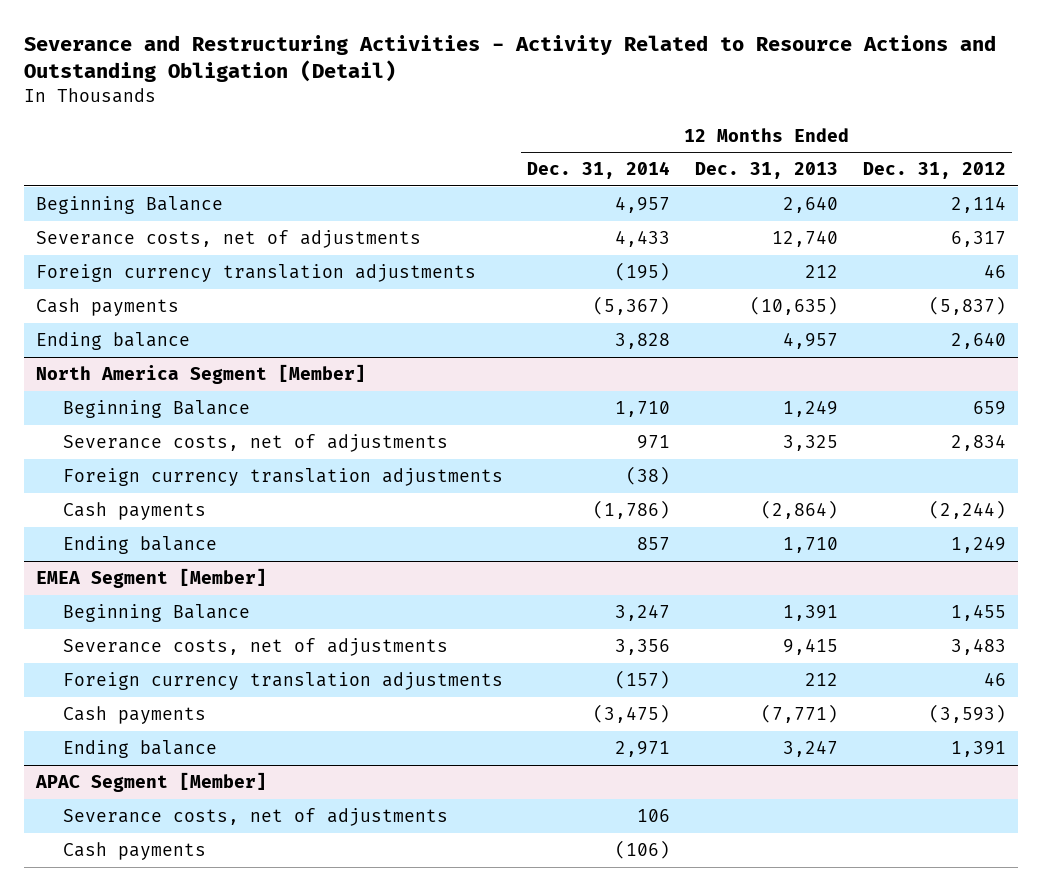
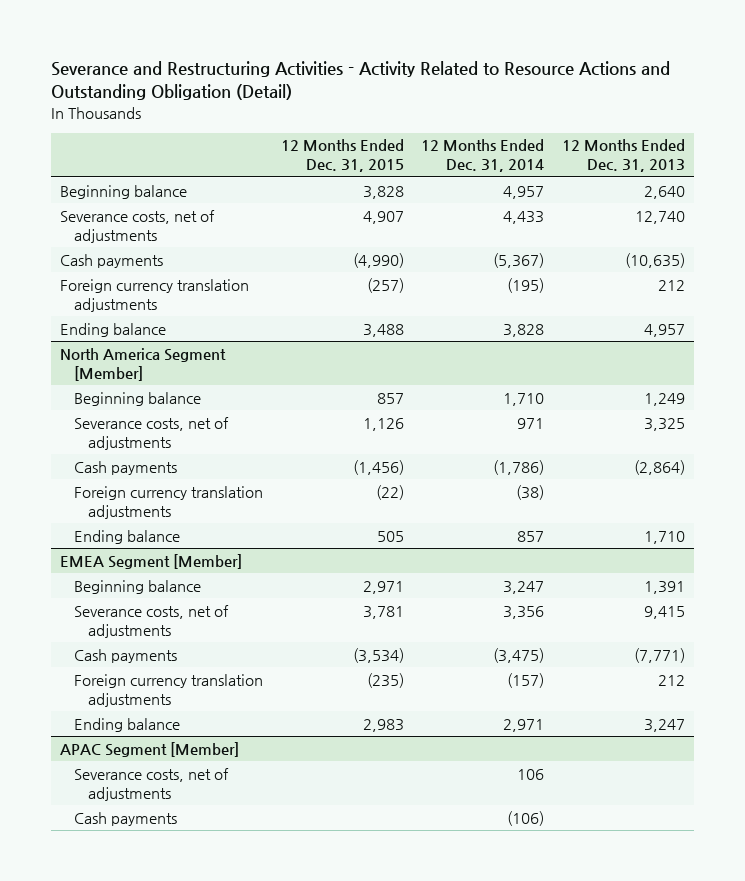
[862,162,1006,180] Dec. 31, 2012 -> none
none -> [280,139,404,173] 12 Months Ended Dec. 31, 2015
[36,195,224,214] Beginning Balance -> [60,184,188,199] Beginning balance
[36,263,477,282] Foreign currency translation adjustments -> [60,278,250,312] Foreign currency translation adjustments
[62,399,250,418] Beginning Balance -> [73,391,201,406] Beginning balance
[62,467,503,486] Foreign currency translation adjustments -> [73,485,263,519] Foreign currency translation adjustments
[62,603,250,622] Beginning Balance -> [73,579,201,594] Beginning balance
[62,671,503,690] Foreign currency translation adjustments -> [73,673,263,707] Foreign currency translation adjustments

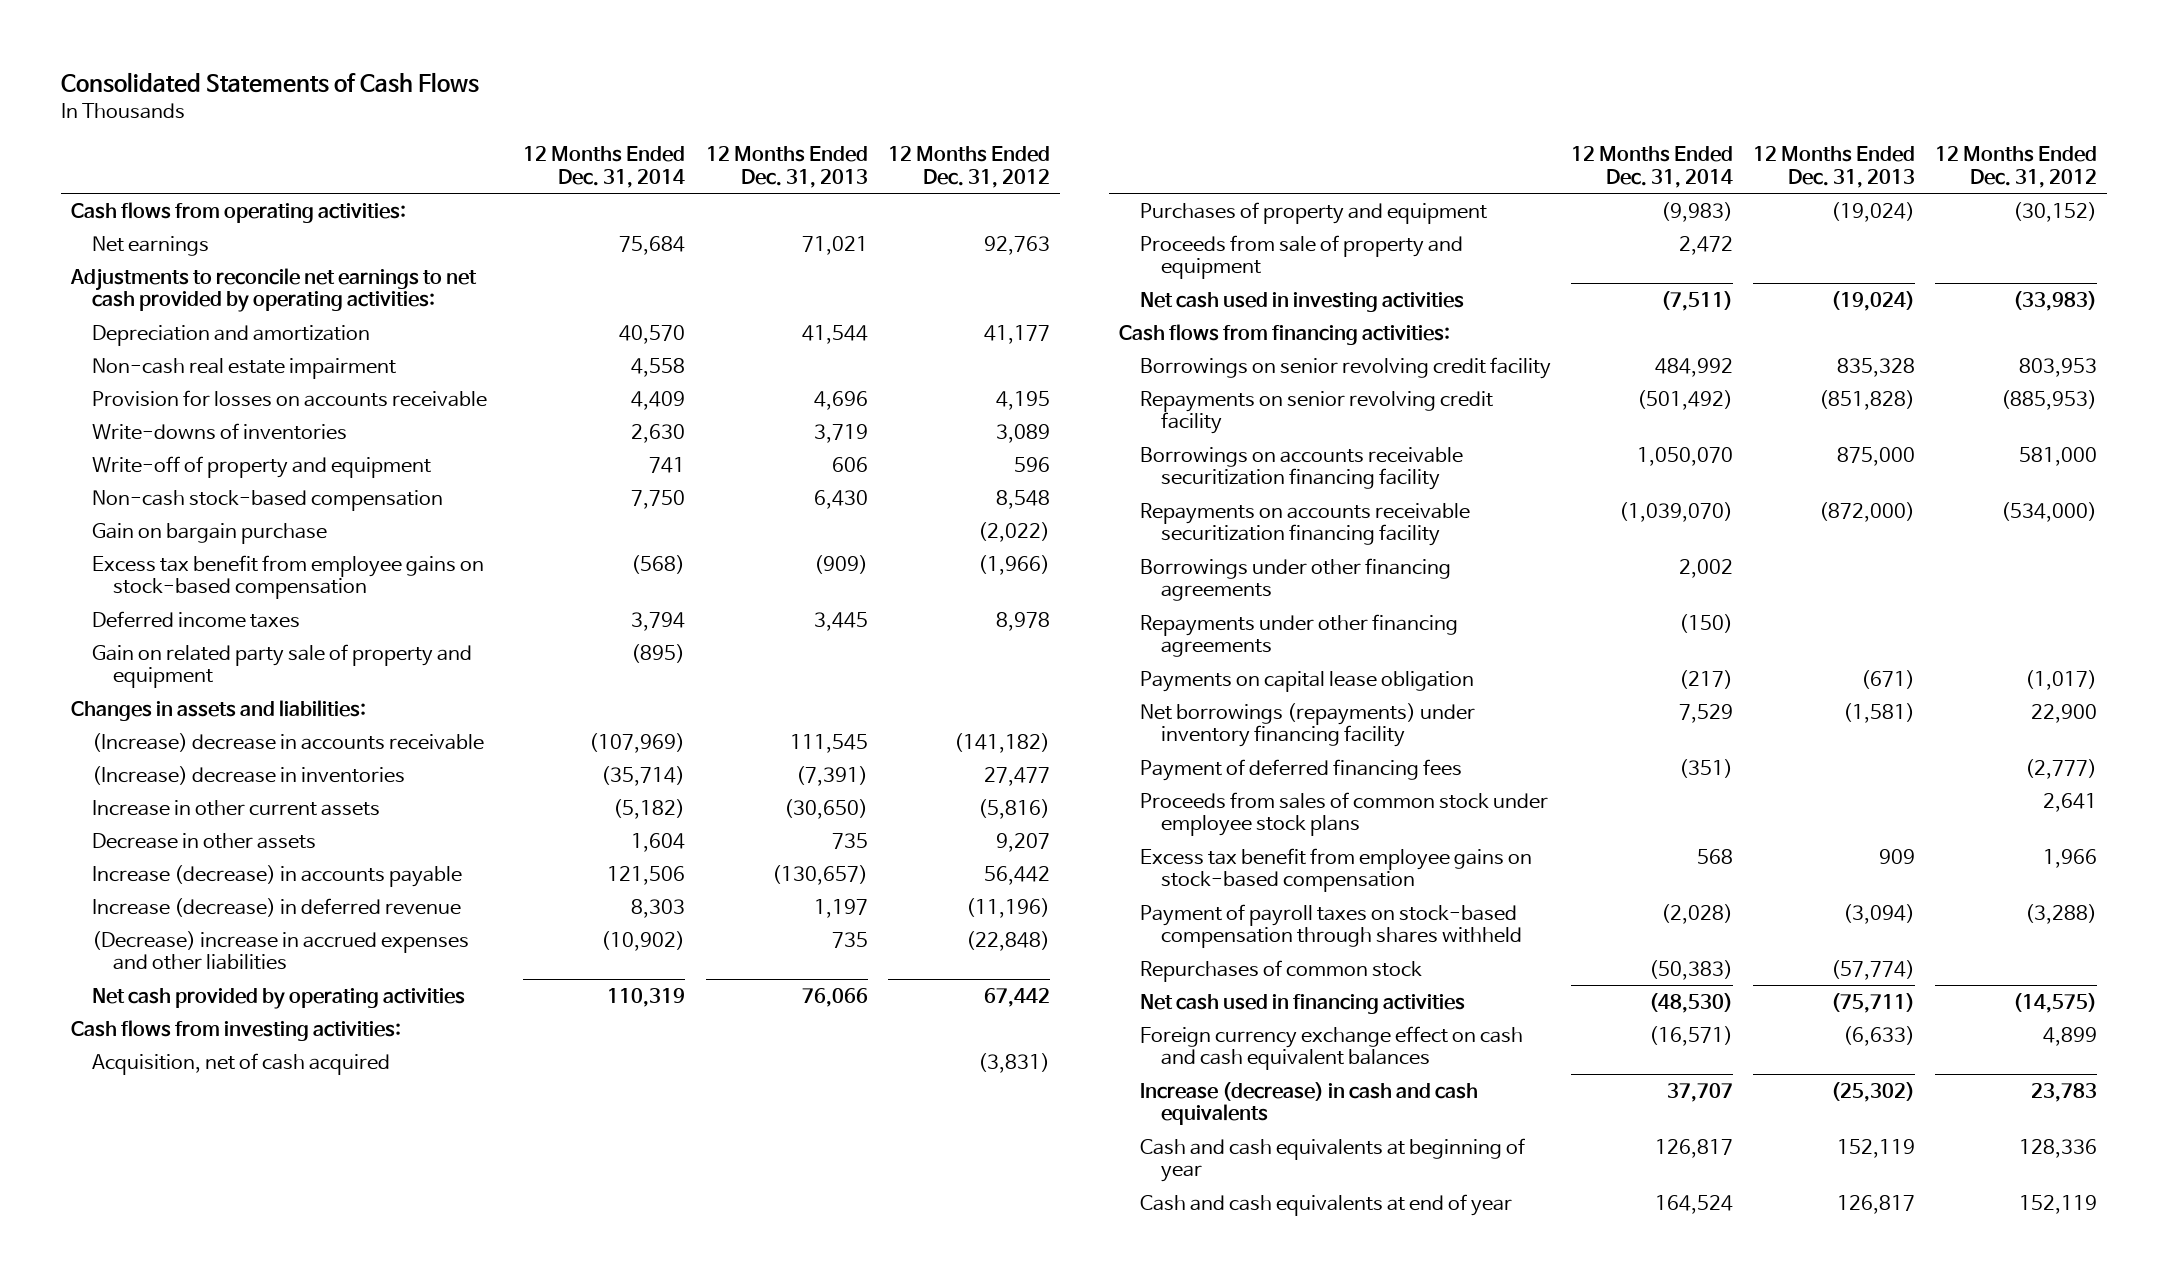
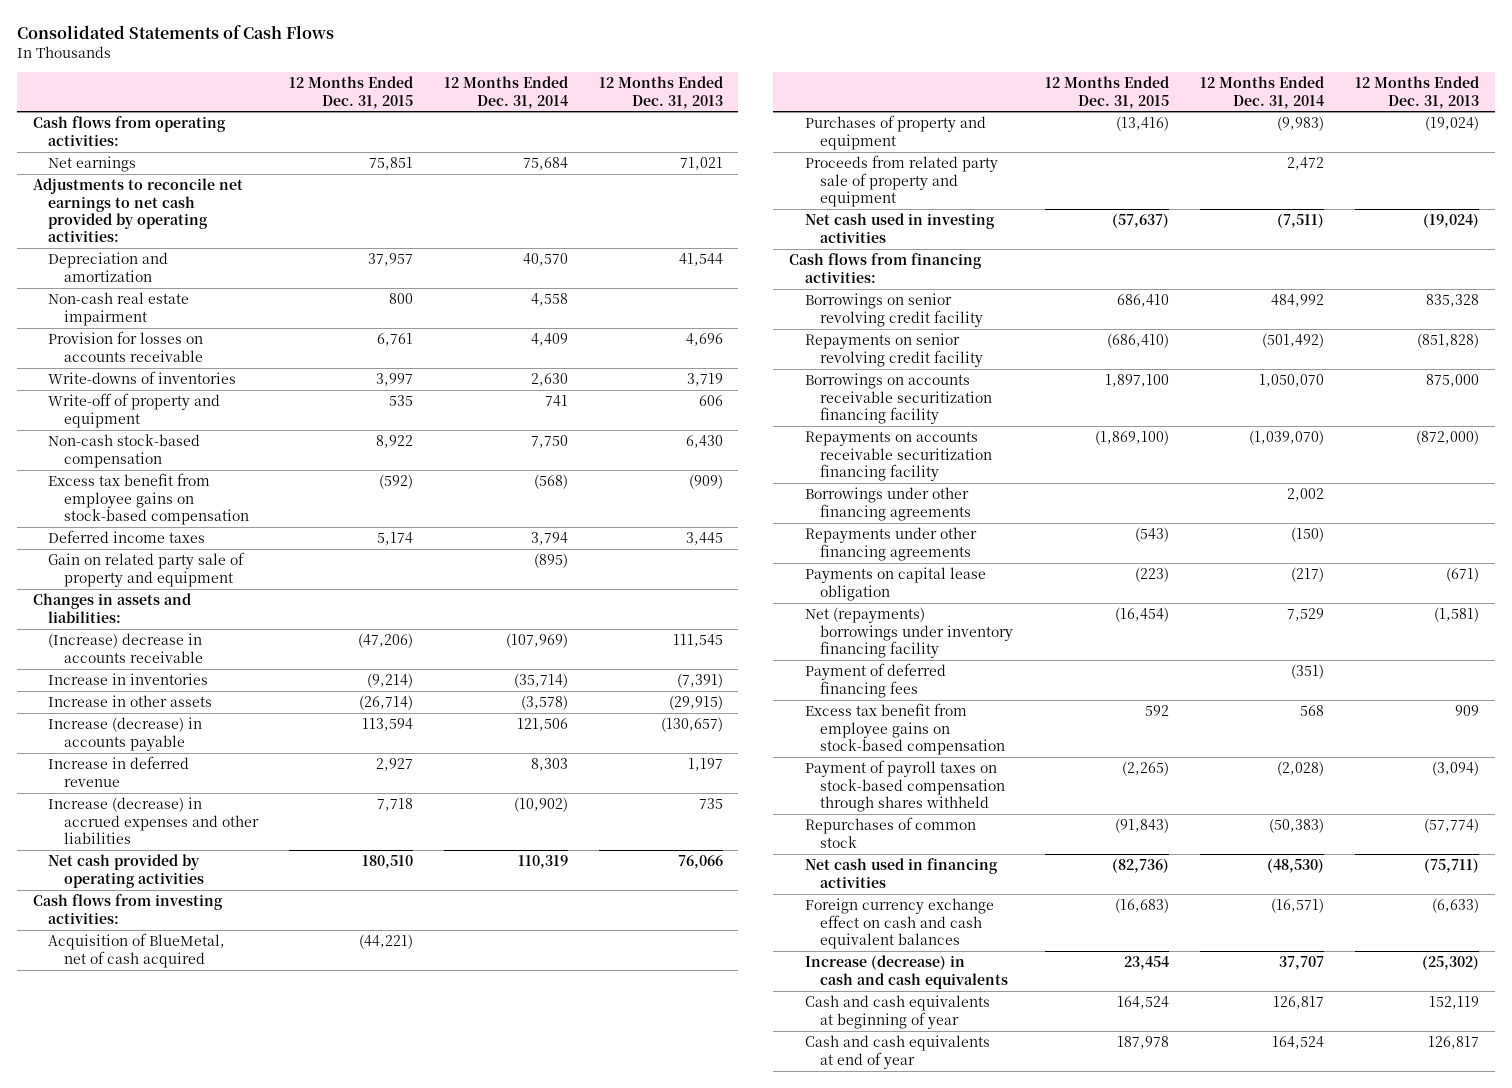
[887,146,1050,188] 12 Months Ended Dec. 31, 2012 -> none
none -> [288,76,413,109] 12 Months Ended Dec. 31, 2015
[92,522,328,544] Gain on bargain purchase -> none
[92,832,317,849] Decrease in other assets -> none
[92,765,406,785] (Increase) decrease in inventories -> [48,673,209,686] Increase in inventories
[92,799,381,816] Increase in other current assets -> [48,695,213,708] Increase in other assets
[613,798,686,819] (5,182) -> [520,695,568,711] (3,578)
[783,798,868,819] (30,650) -> [668,695,723,711] (29,915)
[92,897,462,917] Increase (decrease) in deferred revenue -> [48,756,190,787] Increase in deferred revenue
[92,930,470,971] (Decrease) increase in accrued expenses and other liabilities -> [48,797,259,844] Increase (decrease) in accrued expenses and other liabilities
[92,1052,391,1075] Acquisition, net of cash acquired -> [48,933,226,968] Acquisition of BlueMetal, net of cash acquired
[1139,234,1463,280] Proceeds from sale of property and equipment -> [804,155,998,207] Proceeds from related party sale of property and equipment
[1139,702,1475,748] Net borrowings (repayments) under inventory financing facility -> [804,607,1014,658] Net (repayments) borrowings under inventory financing facility
[1139,791,1548,837] Proceeds from sales of common stock under employee stock plans -> none

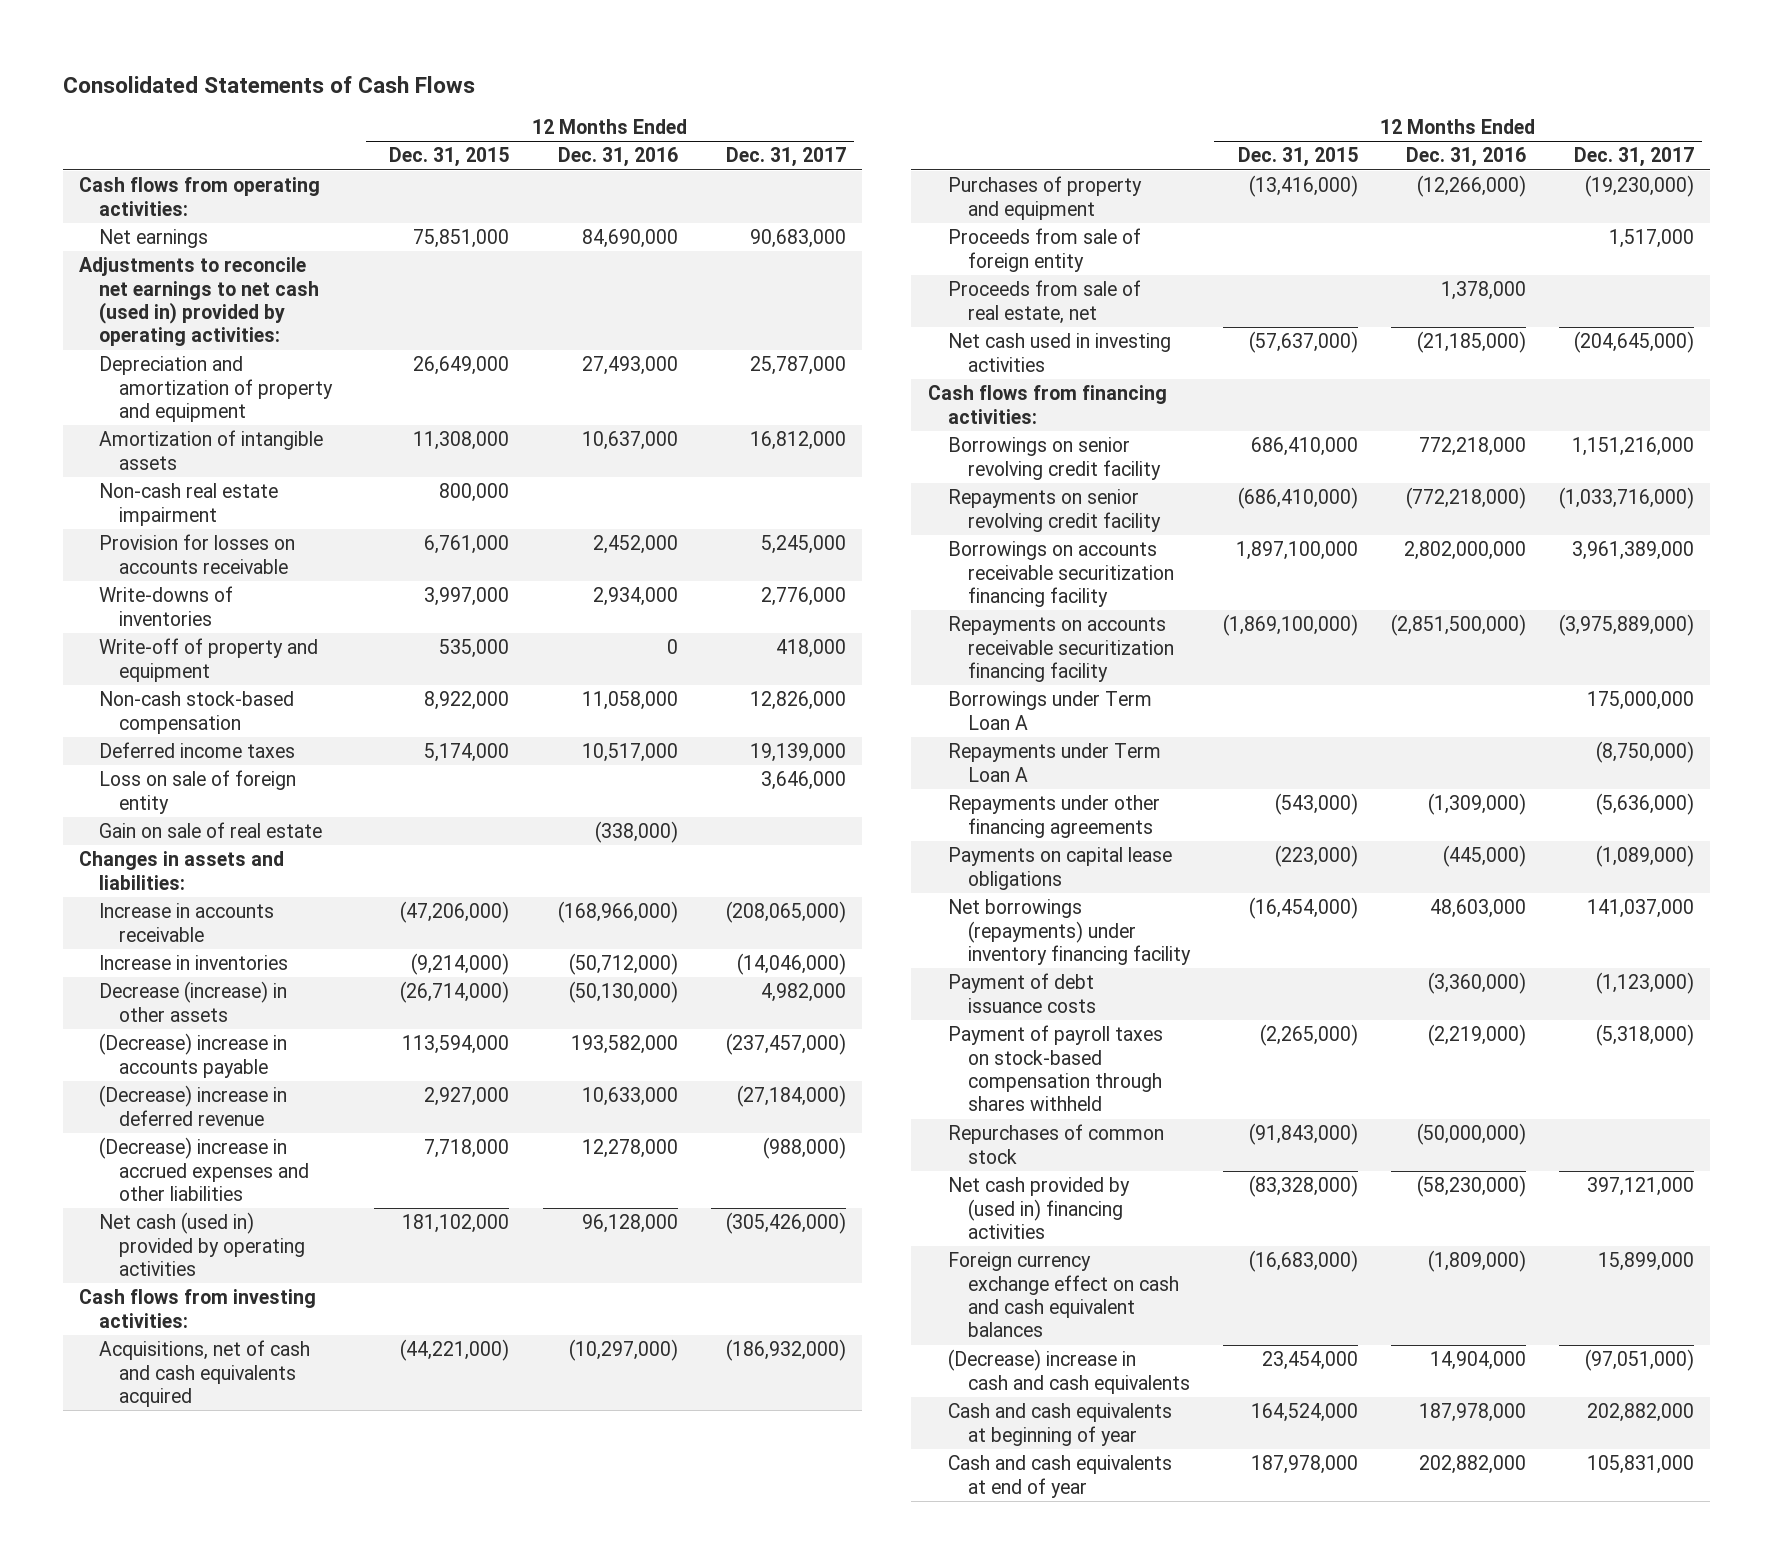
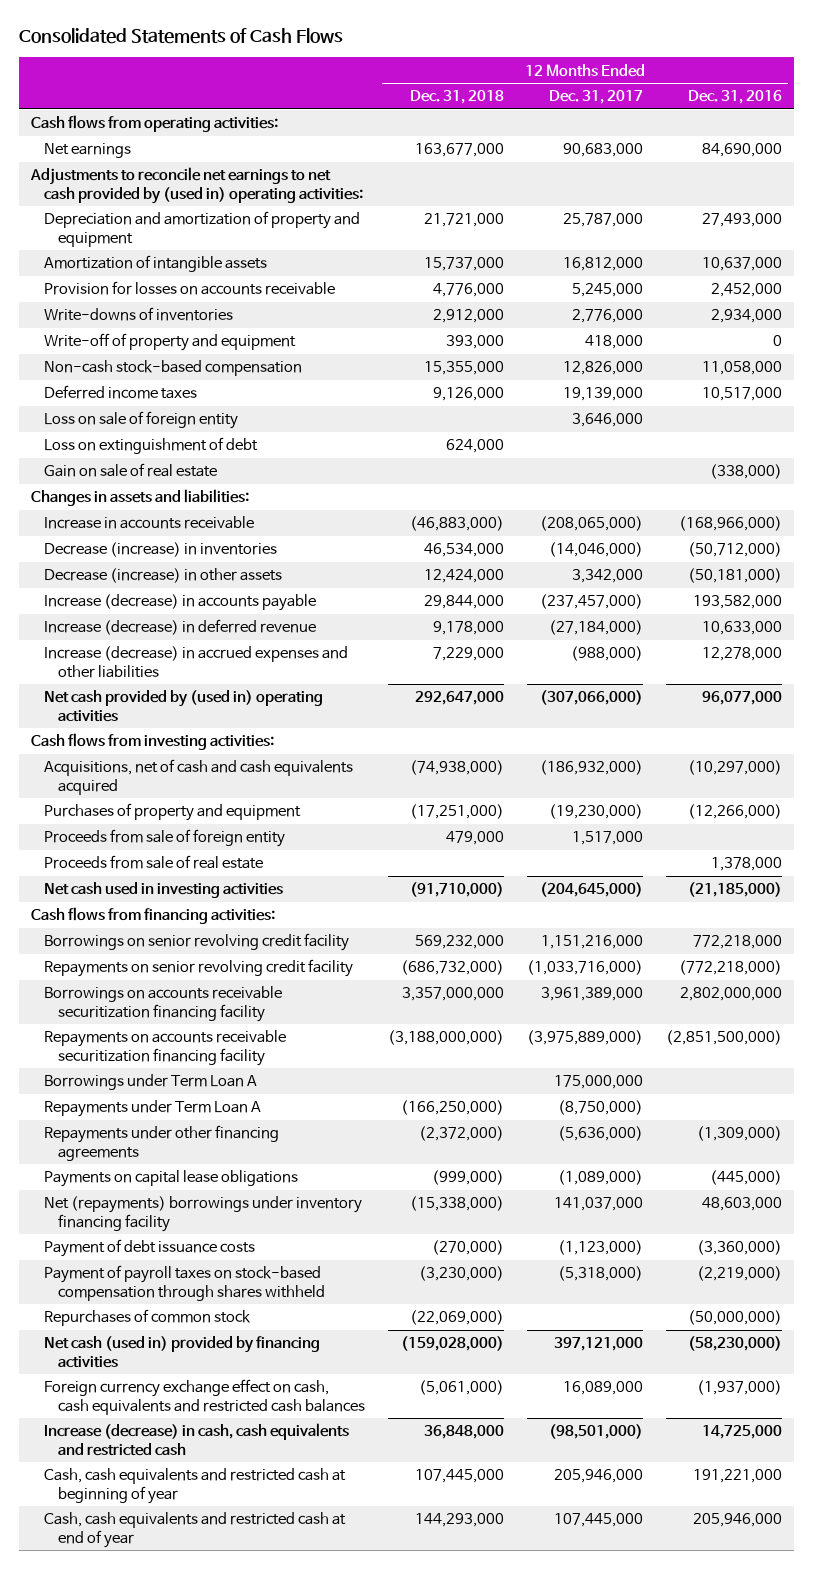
[389,147,510,168] Dec. 31, 2015 -> none
none -> [409,90,504,105] Dec. 31, 2018
[79,257,320,347] Adjustments to reconcile net earnings to net cash (used in) provided by operating activities: -> [29,167,364,204] Adjustments to reconcile net earnings to net cash provided by (used in) operating activities:
[99,483,279,526] Non-cash real estate impairment -> none
none -> [44,437,259,455] Loss on extinguishment of debt
[99,955,289,971] Increase in inventories -> [44,542,278,558] Decrease (increase) in inventories
[568,981,678,1004] (50,130,000) -> [688,568,783,584] (50,181,000)
[760,983,846,1003] 4,982,000 -> [572,569,644,584] 3,342,000
[99,1033,288,1078] (Decrease) increase in accounts payable -> [44,594,317,612] Increase (decrease) in accounts payable
[99,1085,288,1126] (Decrease) increase in deferred revenue -> [44,619,317,636] Increase (decrease) in deferred revenue
[99,1137,310,1202] (Decrease) increase in accrued expenses and other liabilities -> [44,646,349,678] Increase (decrease) in accrued expenses and other liabilities
[99,1212,306,1277] Net cash (used in) provided by operating activities -> [44,690,324,722] Net cash provided by (used in) operating activities
[581,1214,678,1234] 96,128,000 -> [702,691,783,706] 96,077,000
[725,1212,846,1235] (305,426,000) -> [540,690,644,706] (307,066,000)
[947,280,1141,324] Proceeds from sale of real estate, net -> [44,855,264,870] Proceeds from sale of real estate
[947,899,1191,966] Net borrowings (repayments) under inventory financing facility -> [44,1196,363,1232] Net (repayments) borrowings under inventory financing facility
[947,1177,1130,1240] Net cash provided by (used in) financing activities -> [44,1336,321,1368] Net cash (used in) provided by financing activities
[947,1252,1179,1338] Foreign currency exchange effect on cash and cash equivalent balances -> [44,1379,365,1415] Foreign currency exchange effect on cash, cash equivalents and restricted cash balances
[1427,1250,1526,1273] (1,809,000) -> [697,1380,783,1396] (1,937,000)
[1597,1252,1694,1272] 15,899,000 -> [563,1381,644,1396] 16,089,000
[947,1349,1190,1394] (Decrease) increase in cash and cash equivalents -> [44,1423,350,1456] Increase (decrease) in cash, cash equivalents and restricted cash
[1429,1351,1526,1371] 14,904,000 -> [702,1425,783,1440] 14,725,000
[1584,1349,1694,1372] (97,051,000) -> [549,1424,644,1440] (98,501,000)
[947,1403,1172,1446] Cash and cash equivalents at beginning of year -> [44,1468,347,1504] Cash, cash equivalents and restricted cash at beginning of year
[1418,1403,1526,1423] 187,978,000 -> [693,1469,783,1484] 191,221,000
[1586,1403,1694,1423] 202,882,000 -> [554,1469,644,1484] 205,946,000
[947,1455,1172,1498] Cash and cash equivalents at end of year -> [44,1512,347,1548] Cash, cash equivalents and restricted cash at end of year
[1418,1455,1526,1475] 202,882,000 -> [693,1513,783,1528] 205,946,000
[1586,1455,1694,1475] 105,831,000 -> [554,1513,644,1528] 107,445,000

